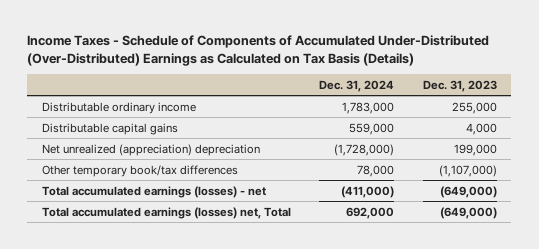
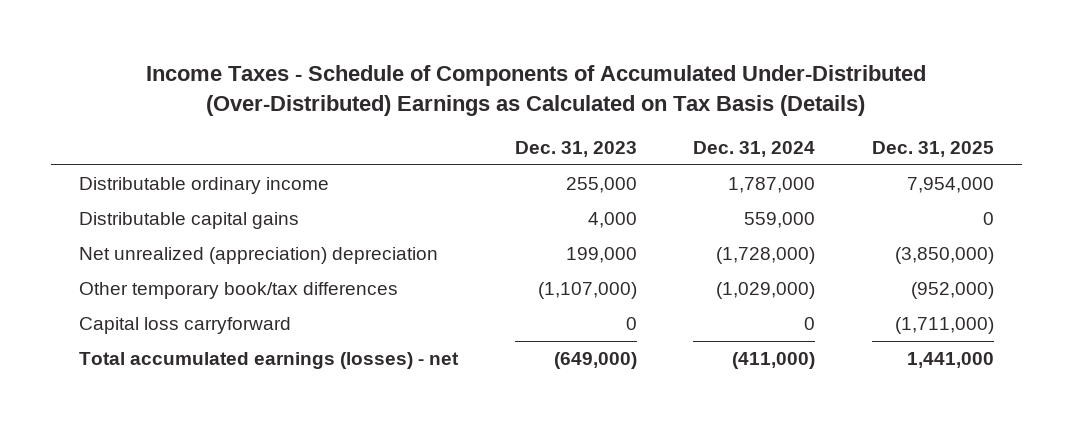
none -> [871,140,994,157] Dec. 31, 2025
[342,101,395,114] 1,783,000 -> [728,176,816,193] 1,787,000
[357,164,395,177] 78,000 -> [716,281,816,299] (1,029,000)
none -> [79,316,292,334] Capital loss carryforward
[41,206,291,219] Total accumulated earnings (losses) net, Total -> none

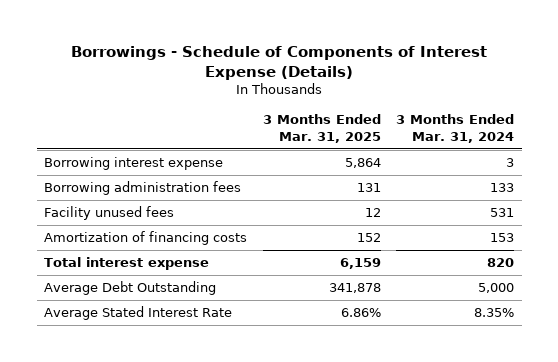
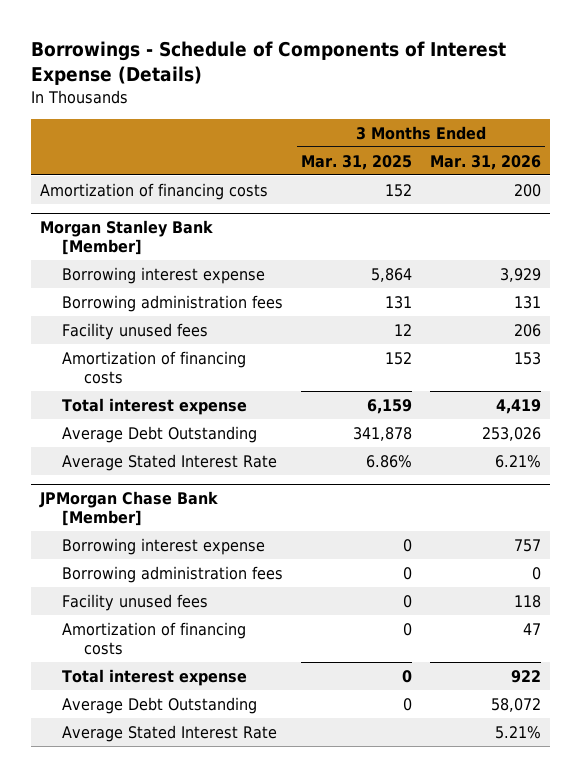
[395,114,514,143] 3 Months Ended Mar. 31, 2024 -> none
none -> [429,154,541,170] Mar. 31, 2026
none -> [40,182,269,200] Amortization of financing costs
none -> [40,220,214,256] Morgan Stanley Bank [Member]
none -> [39,491,219,527] JPMorgan Chase Bank [Member]
none -> [62,537,266,555] Borrowing interest expense
none -> [62,565,284,583] Borrowing administration fees
none -> [62,593,209,611] Facility unused fees
none -> [62,621,247,655] Amortization of financing costs
none -> [62,668,248,686] Total interest expense
none -> [62,696,258,714] Average Debt Outstanding
none -> [62,724,278,742] Average Stated Interest Rate

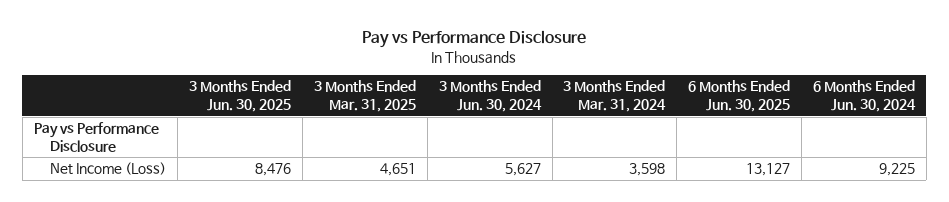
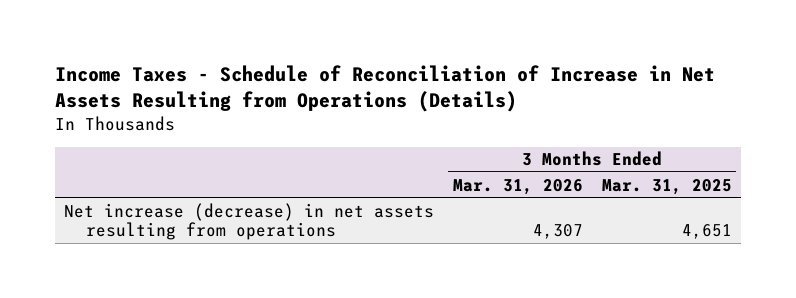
[362,30,587,49] Pay vs Performance Disclosure -> [55,65,716,113] Income Taxes - Schedule of Reconciliation of Increase in Net Assets Resulting from Operations (Details)
[189,80,292,113] 3 Months Ended Jun. 30, 2025 -> none
[438,80,542,113] 3 Months Ended Jun. 30, 2024 -> none
[563,80,667,113] 3 Months Ended Mar. 31, 2024 -> none
[688,80,791,113] 6 Months Ended Jun. 30, 2025 -> none
[812,80,916,113] 6 Months Ended Jun. 30, 2024 -> none
none -> [453,178,584,195] Mar. 31, 2026
[33,122,159,152] Pay vs Performance Disclosure -> none
[50,162,167,176] Net Income (Loss) -> [64,202,435,241] Net increase (decrease) in net assets resulting from operations

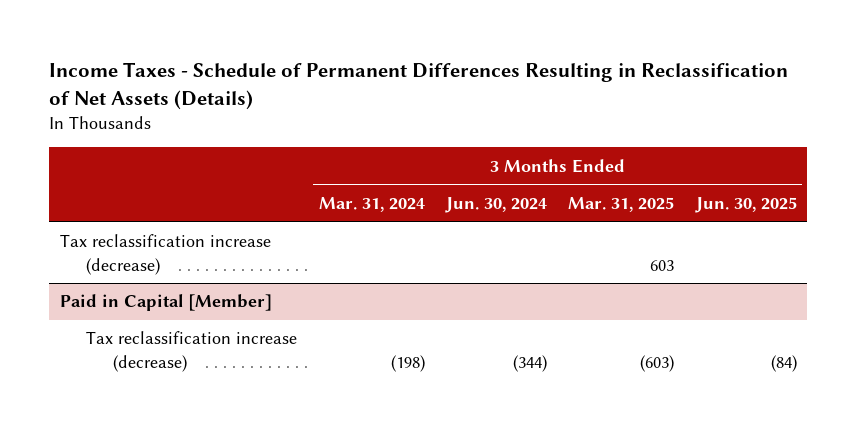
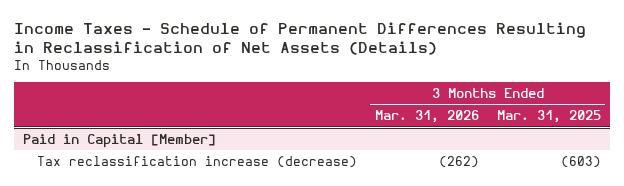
[318,196,425,212] Mar. 31, 2024 -> none
[444,196,547,213] Jun. 30, 2024 -> none
[694,196,797,213] Jun. 30, 2025 -> none
none -> [374,110,479,124] Mar. 31, 2026
[59,234,271,275] Tax reclassification increase (decrease) -> none

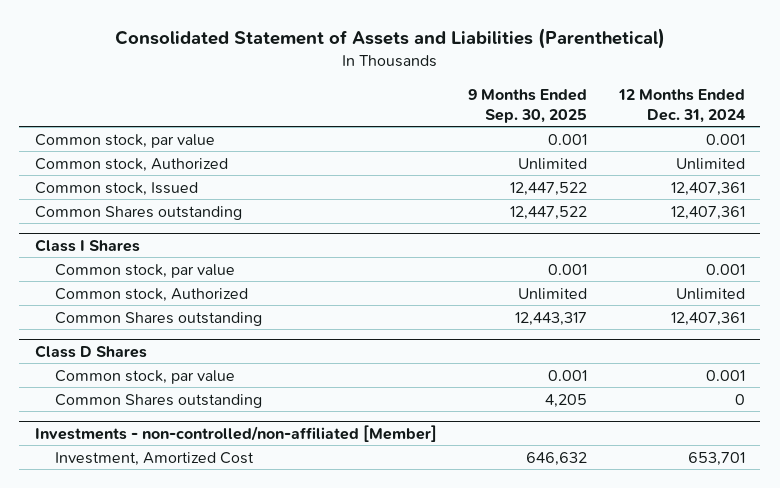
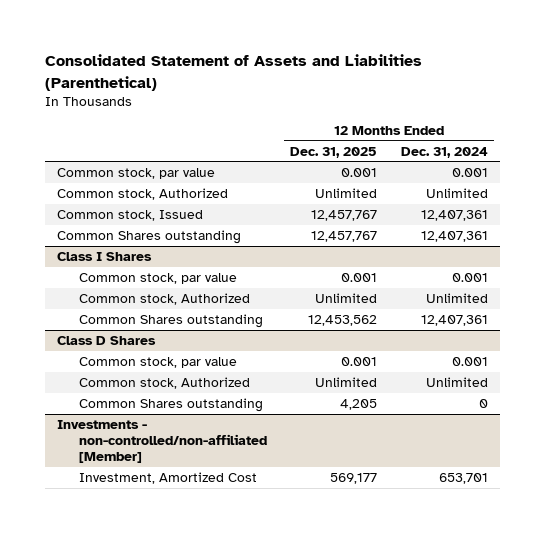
[468,88,588,123] 9 Months Ended Sep. 30, 2025 -> none
none -> [290,146,378,158] Dec. 31, 2025
none -> [78,377,250,390] Common stock, Authorized

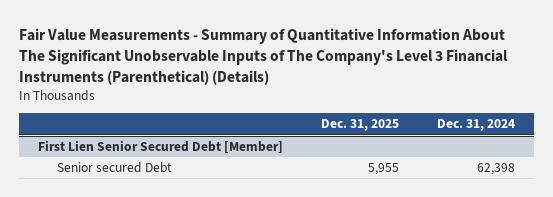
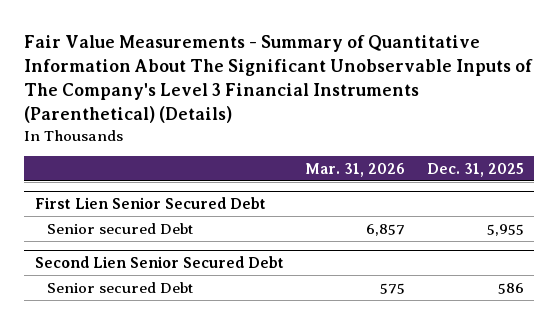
[437,119,516,132] Dec. 31, 2024 -> none
none -> [305,162,406,177] Mar. 31, 2026
[38,140,284,155] First Lien Senior Secured Debt [Member] -> [34,196,266,209] First Lien Senior Secured Debt
none -> [34,255,284,268] Second Lien Senior Secured Debt
none -> [46,281,193,293] Senior secured Debt

